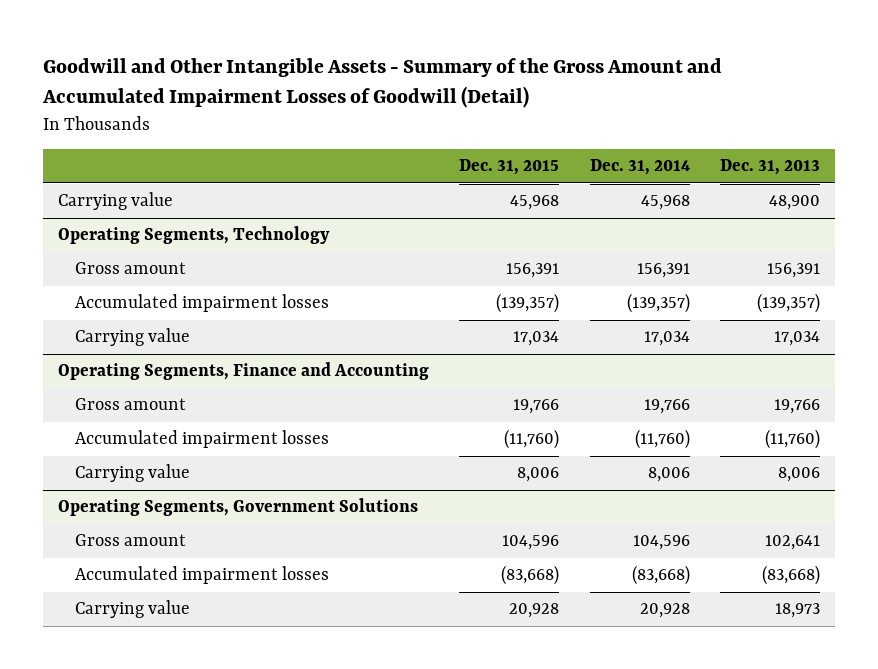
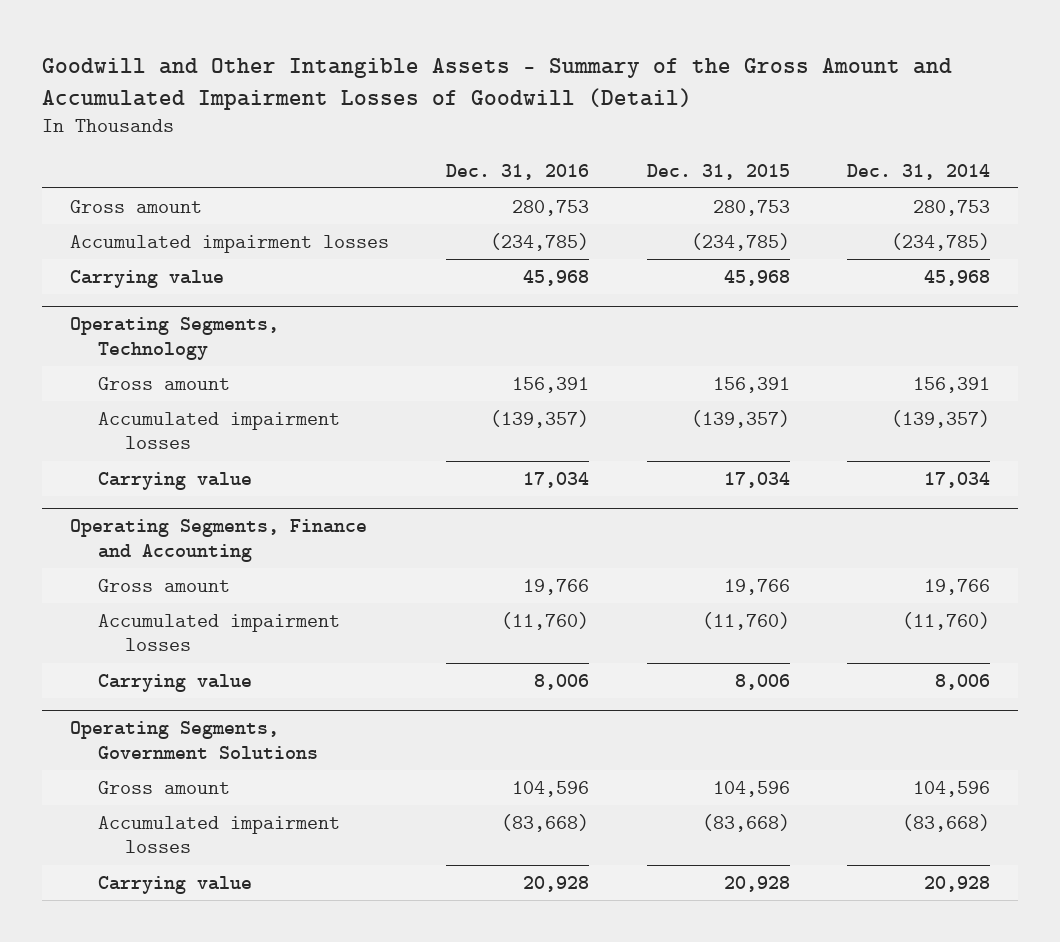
[720,159,821,176] Dec. 31, 2013 -> none
none -> [446,163,590,180] Dec. 31, 2016
none -> [70,199,203,213] Gross amount
none -> [70,234,390,253] Accumulated impairment losses

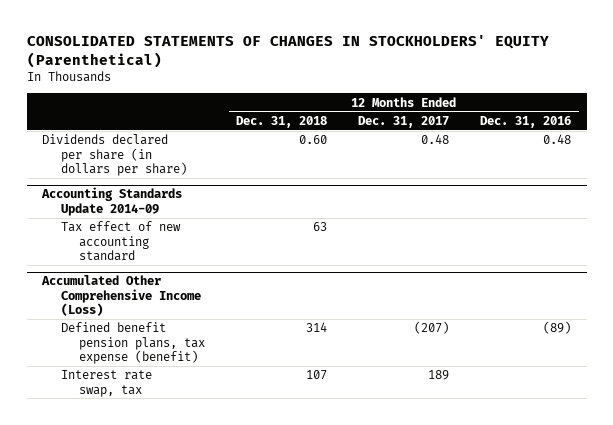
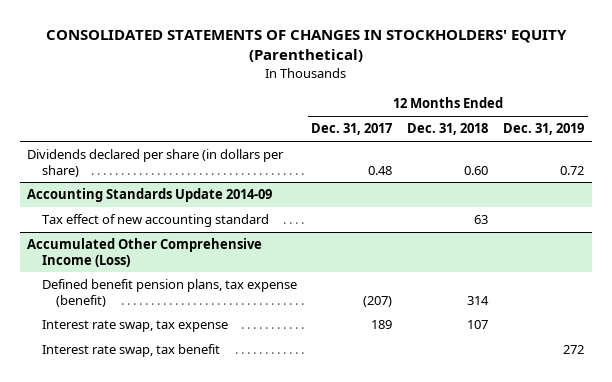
[480,115,572,128] Dec. 31, 2016 -> none
none -> [503,123,585,136] Dec. 31, 2019
[60,370,152,397] Interest rate swap, tax -> [41,320,228,333] Interest rate swap, tax expense
none -> [41,344,220,358] Interest rate swap, tax benefit

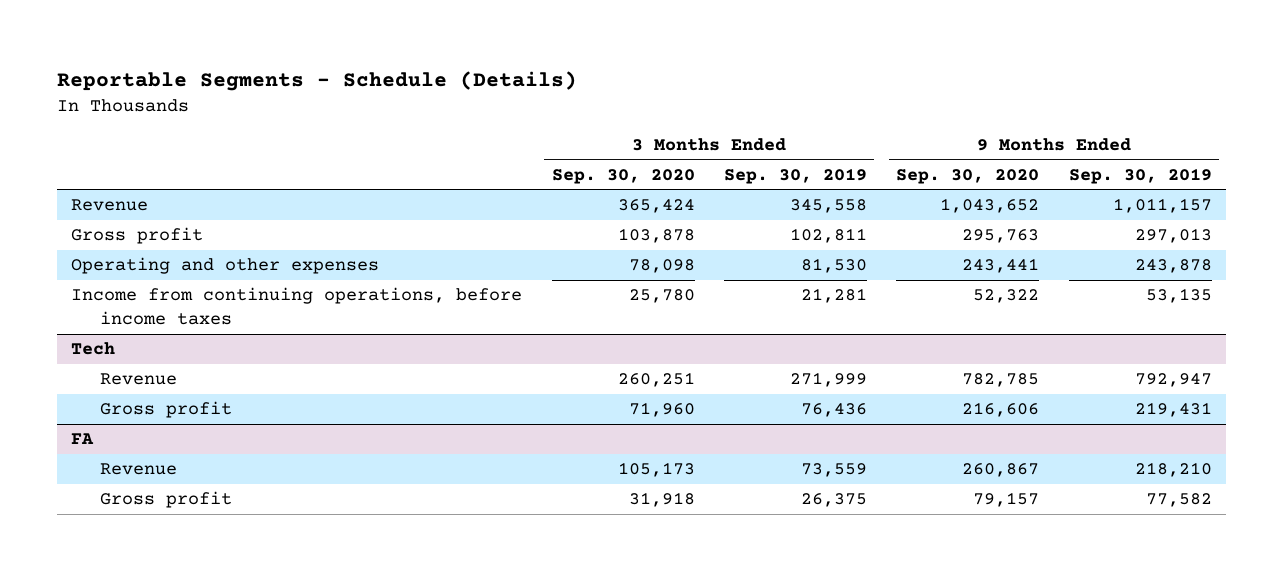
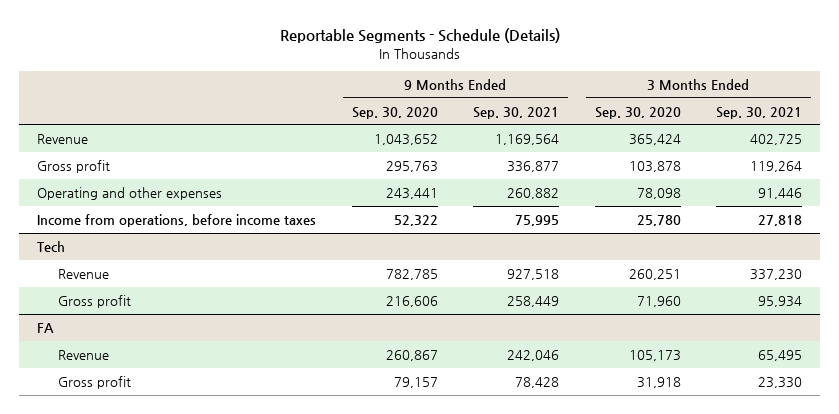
[724,168,868,185] Sep. 30, 2019 -> none
[1068,168,1212,185] Sep. 30, 2019 -> none
none -> [473,106,560,119] Sep. 30, 2021
none -> [716,106,803,119] Sep. 30, 2021
[71,287,523,326] Income from continuing operations, before income taxes -> [37,213,317,227] Income from operations, before income taxes

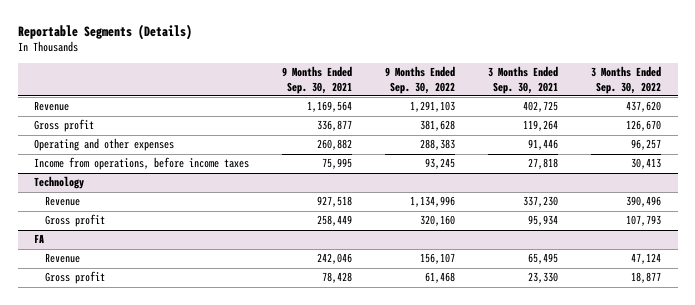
[279,27,560,43] Reportable Segments - Schedule (Details) -> [17,23,192,40] Reportable Segments (Details)
[351,106,438,119] Sep. 30, 2020 -> none
[594,106,681,119] Sep. 30, 2020 -> none
none -> [385,66,456,94] 9 Months Ended Sep. 30, 2022
none -> [591,66,662,94] 3 Months Ended Sep. 30, 2022
[37,240,66,252] Tech -> [34,176,85,190] Technology

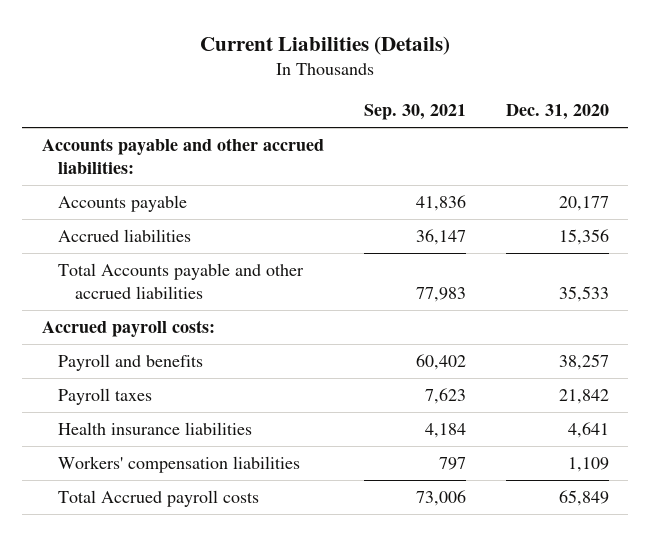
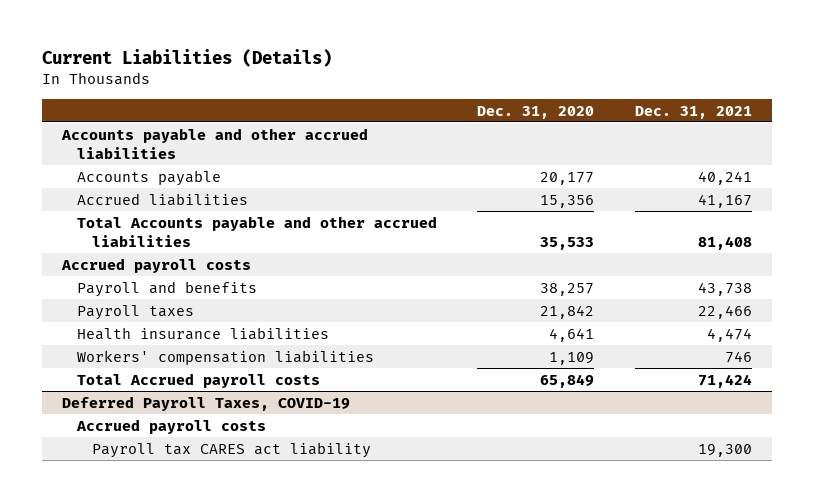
[363,104,466,121] Sep. 30, 2021 -> none
none -> [635,105,753,119] Dec. 31, 2021
[42,137,325,175] Accounts payable and other accrued liabilities: -> [61,127,369,159] Accounts payable and other accrued liabilities
[42,319,216,337] Accrued payroll costs: -> [61,257,252,273] Accrued payroll costs
none -> [62,395,351,411] Deferred Payroll Taxes, COVID-19
none -> [75,418,266,434] Accrued payroll costs
none -> [91,441,371,458] Payroll tax CARES act liability

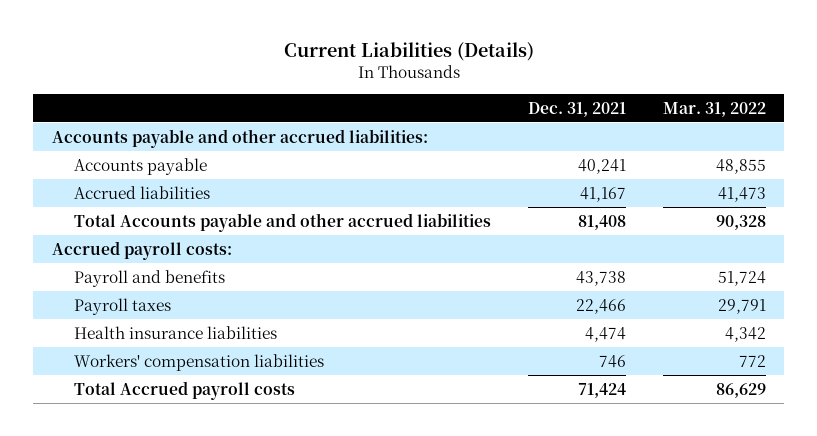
[477,105,595,119] Dec. 31, 2020 -> none
none -> [662,101,766,117] Mar. 31, 2022
[61,127,369,159] Accounts payable and other accrued liabilities -> [51,128,428,148] Accounts payable and other accrued liabilities:
[61,257,252,273] Accrued payroll costs -> [51,240,232,260] Accrued payroll costs:
[62,395,351,411] Deferred Payroll Taxes, COVID-19 -> none
[75,418,266,434] Accrued payroll costs -> none
[91,441,371,458] Payroll tax CARES act liability -> none

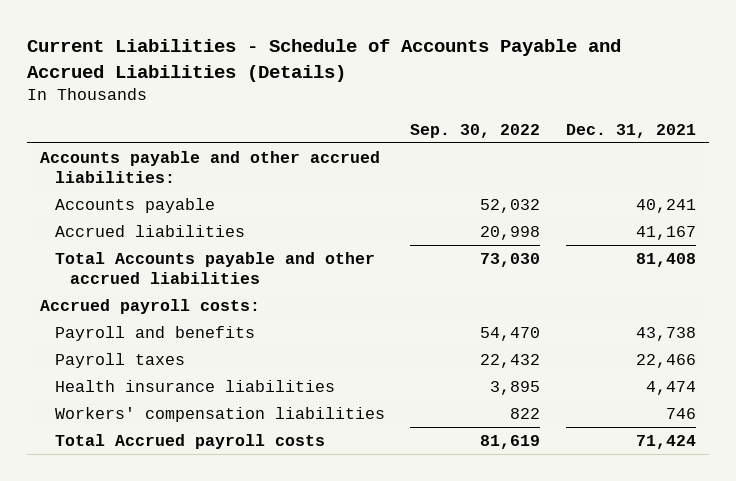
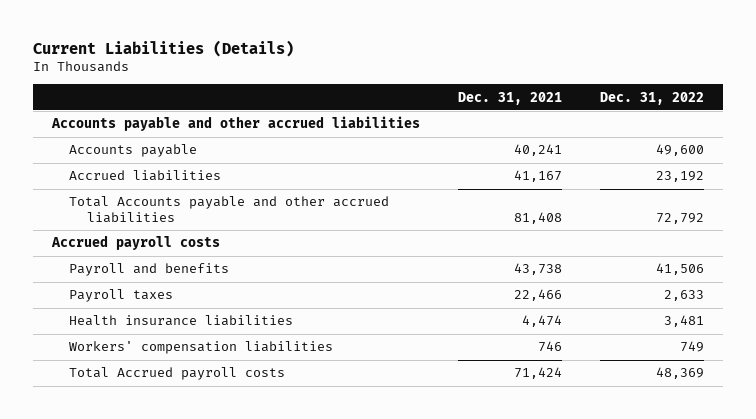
[27,39,622,82] Current Liabilities - Schedule of Accounts Payable and Accrued Liabilities (Details) -> [33,39,295,57] Current Liabilities (Details)
[410,124,541,139] Sep. 30, 2022 -> none
none -> [599,91,704,105] Dec. 31, 2022
[39,150,380,184] Accounts payable and other accrued liabilities: -> [51,116,421,132] Accounts payable and other accrued liabilities
[39,298,260,314] Accrued payroll costs: -> [51,235,221,251] Accrued payroll costs

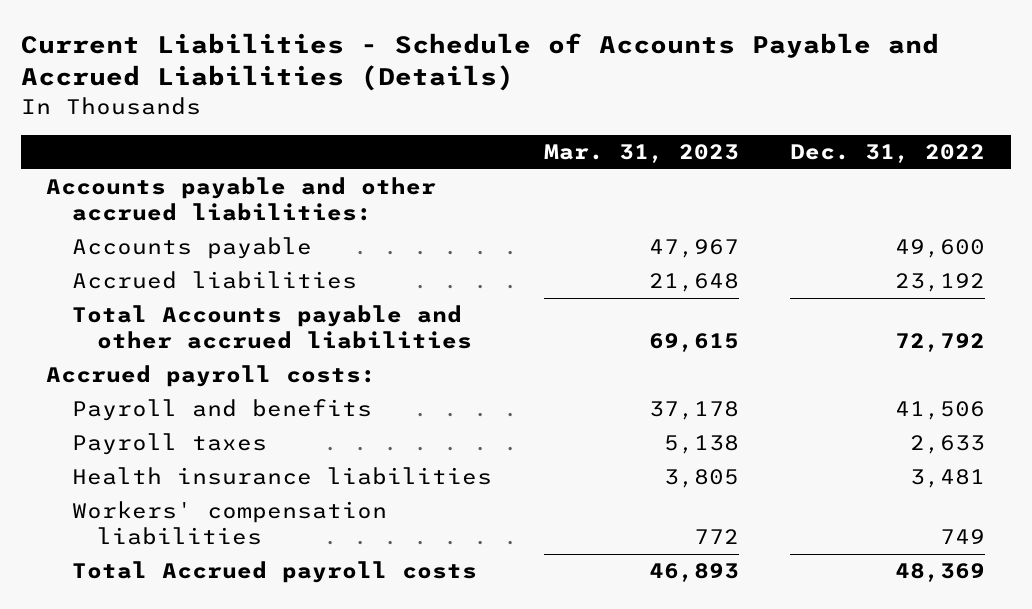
[33,39,295,57] Current Liabilities (Details) -> [20,33,939,92] Current Liabilities - Schedule of Accounts Payable and Accrued Liabilities (Details)
[458,91,563,105] Dec. 31, 2021 -> none
none -> [543,143,739,163] Mar. 31, 2023
[51,116,421,132] Accounts payable and other accrued liabilities -> [46,177,437,222] Accounts payable and other accrued liabilities:
[51,235,221,251] Accrued payroll costs -> [46,365,377,388] Accrued payroll costs:

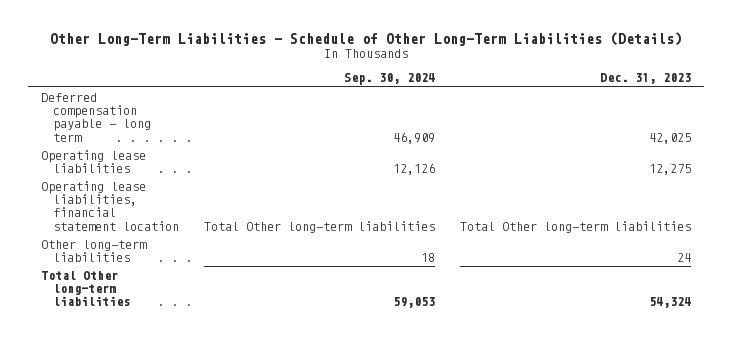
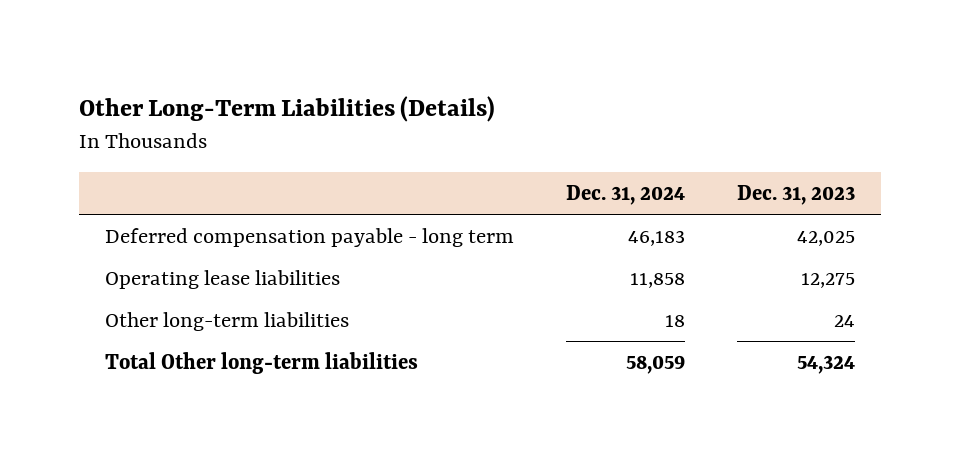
[49,32,682,47] Other Long-Term Liabilities - Schedule of Other Long-Term Liabilities (Details) -> [78,96,495,123] Other Long-Term Liabilities (Details)
[344,73,436,86] Sep. 30, 2024 -> none
none -> [566,185,686,206] Dec. 31, 2024
[40,180,180,231] Operating lease liabilities, financial statement location -> none

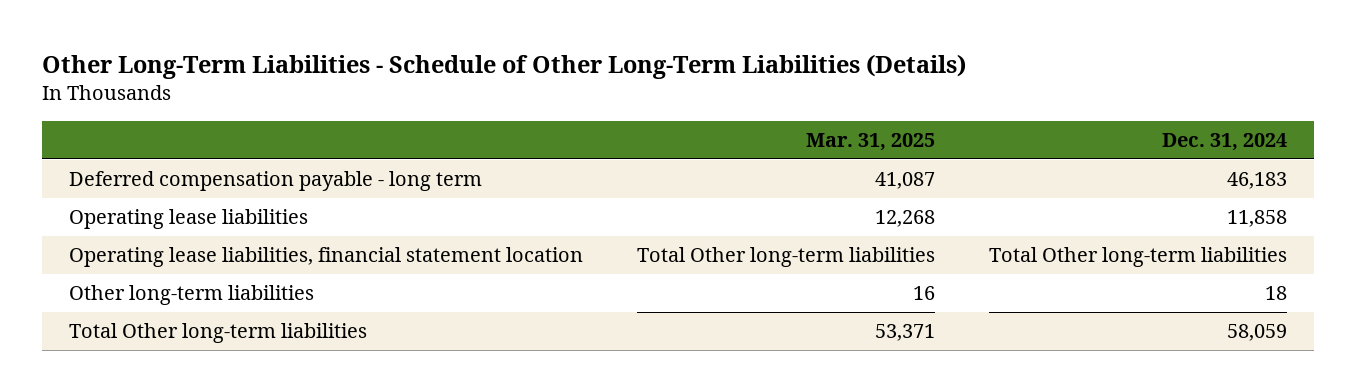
[78,96,495,123] Other Long-Term Liabilities (Details) -> [41,54,966,80] Other Long-Term Liabilities - Schedule of Other Long-Term Liabilities (Details)
[737,185,856,206] Dec. 31, 2023 -> none
none -> [805,132,935,151] Mar. 31, 2025
none -> [68,247,583,268] Operating lease liabilities, financial statement location

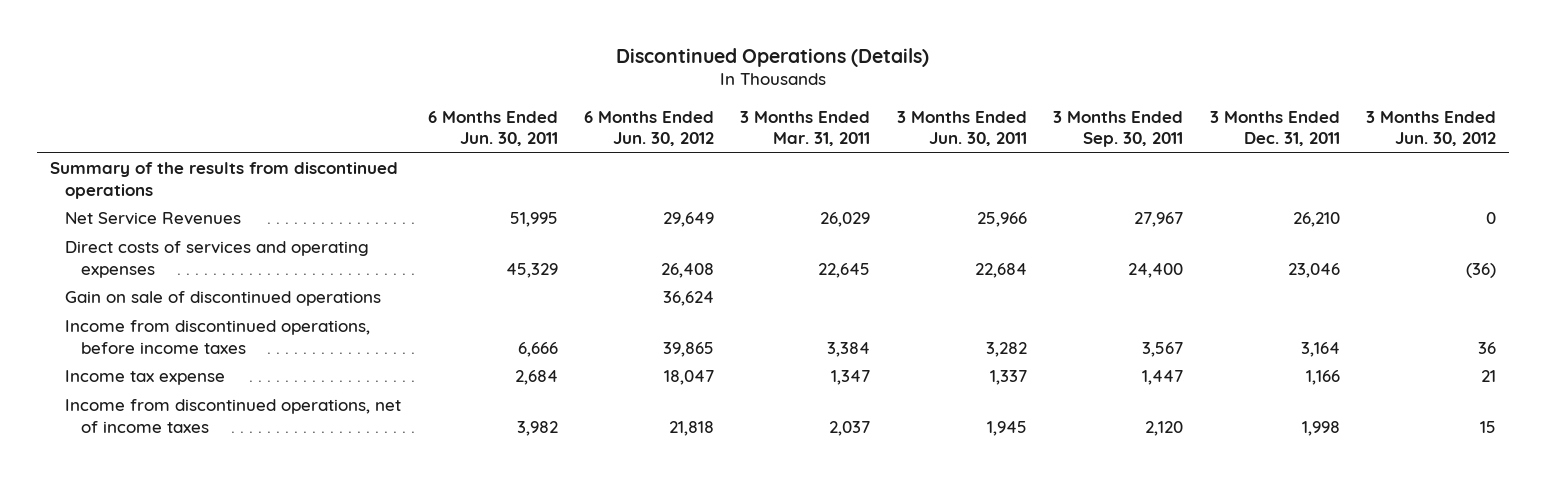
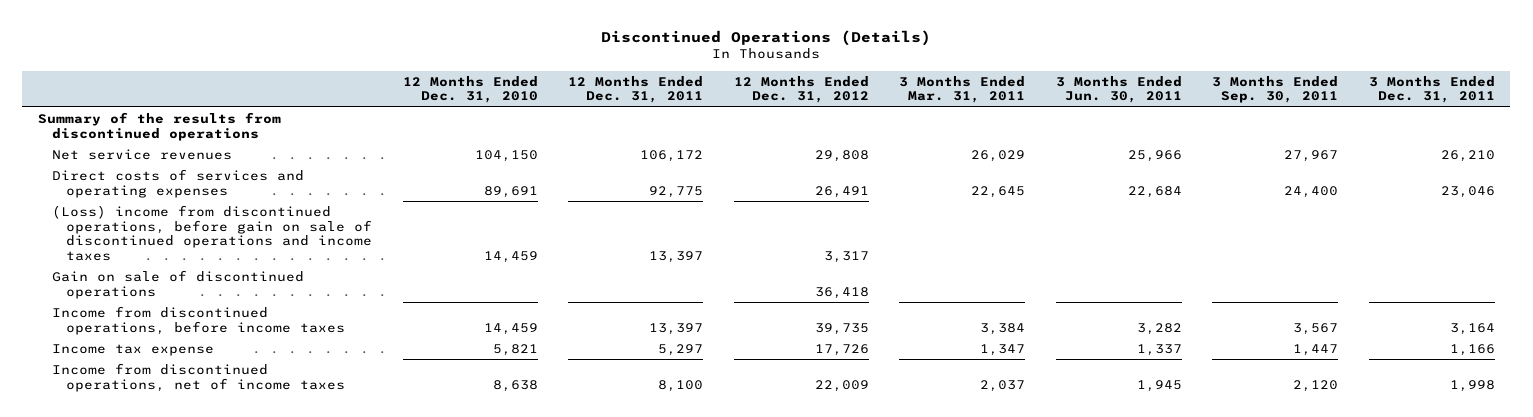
[427,110,558,146] 6 Months Ended Jun. 30, 2011 -> none
[584,110,715,146] 6 Months Ended Jun. 30, 2012 -> none
[1365,110,1496,146] 3 Months Ended Jun. 30, 2012 -> none
none -> [402,75,538,104] 12 Months Ended Dec. 31, 2010
none -> [568,75,704,104] 12 Months Ended Dec. 31, 2011
none -> [733,75,869,104] 12 Months Ended Dec. 31, 2012
[65,212,242,226] Net Service Revenues -> [51,148,232,160] Net service revenues
none -> [51,204,373,262] (Loss) income from discontinued operations, before gain on sale of discontinued operations and income taxes

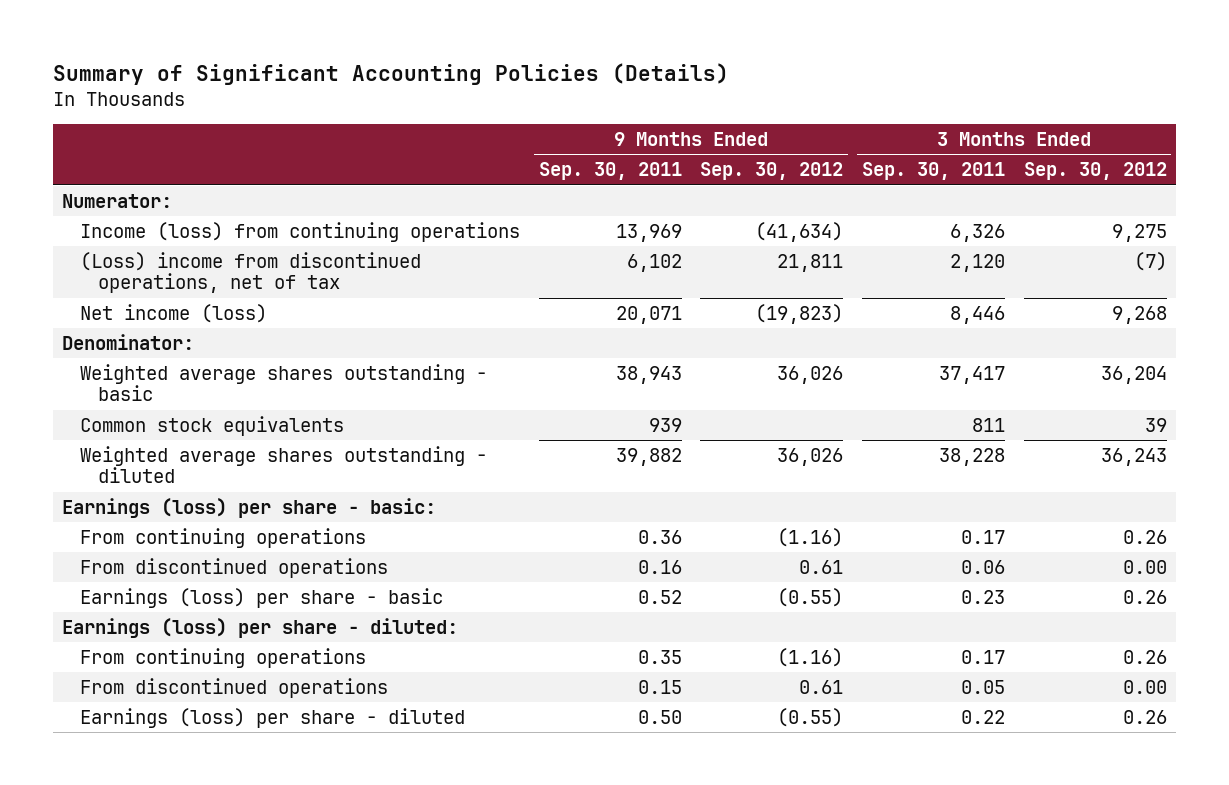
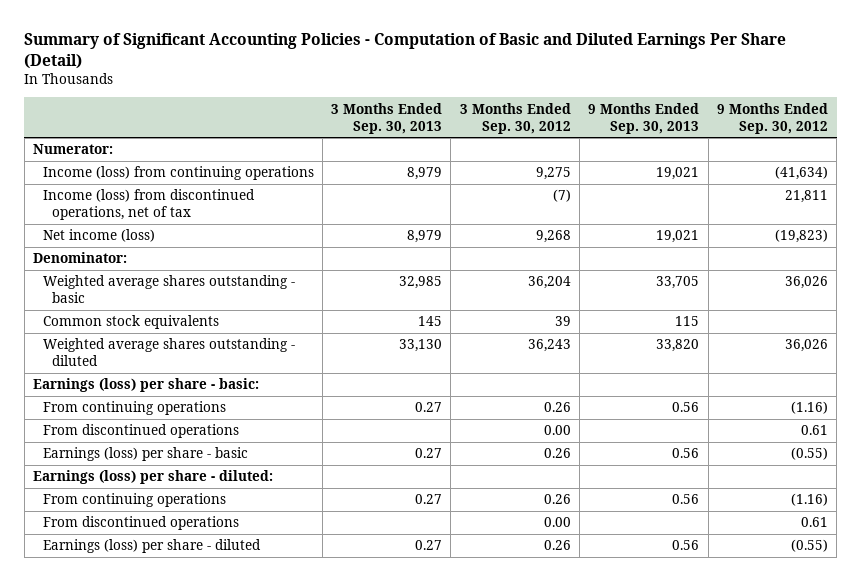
[52,63,729,86] Summary of Significant Accounting Policies (Details) -> [24,32,787,69] Summary of Significant Accounting Policies - Computation of Basic and Diluted Earnings Per Share (Detail)
[538,162,682,181] Sep. 30, 2011 -> none
[861,162,1005,181] Sep. 30, 2011 -> none
none -> [331,102,443,134] 3 Months Ended Sep. 30, 2013
none -> [588,102,700,134] 9 Months Ended Sep. 30, 2013
[80,251,422,294] (Loss) income from discontinued operations, net of tax -> [42,189,255,221] Income (loss) from discontinued operations, net of tax

